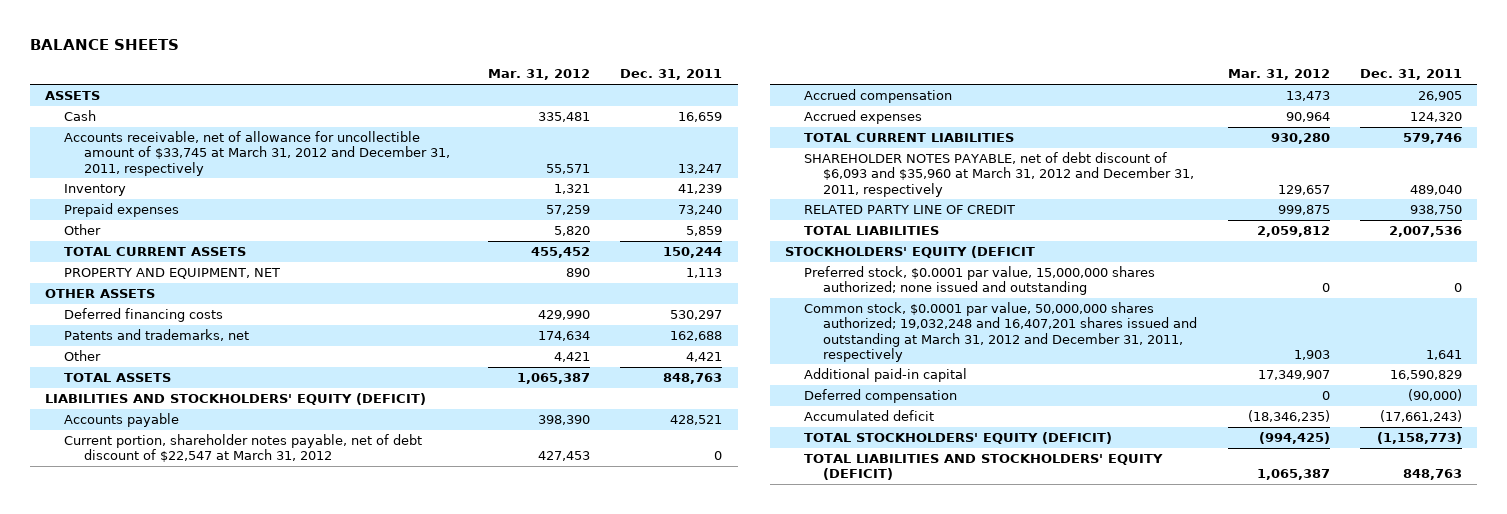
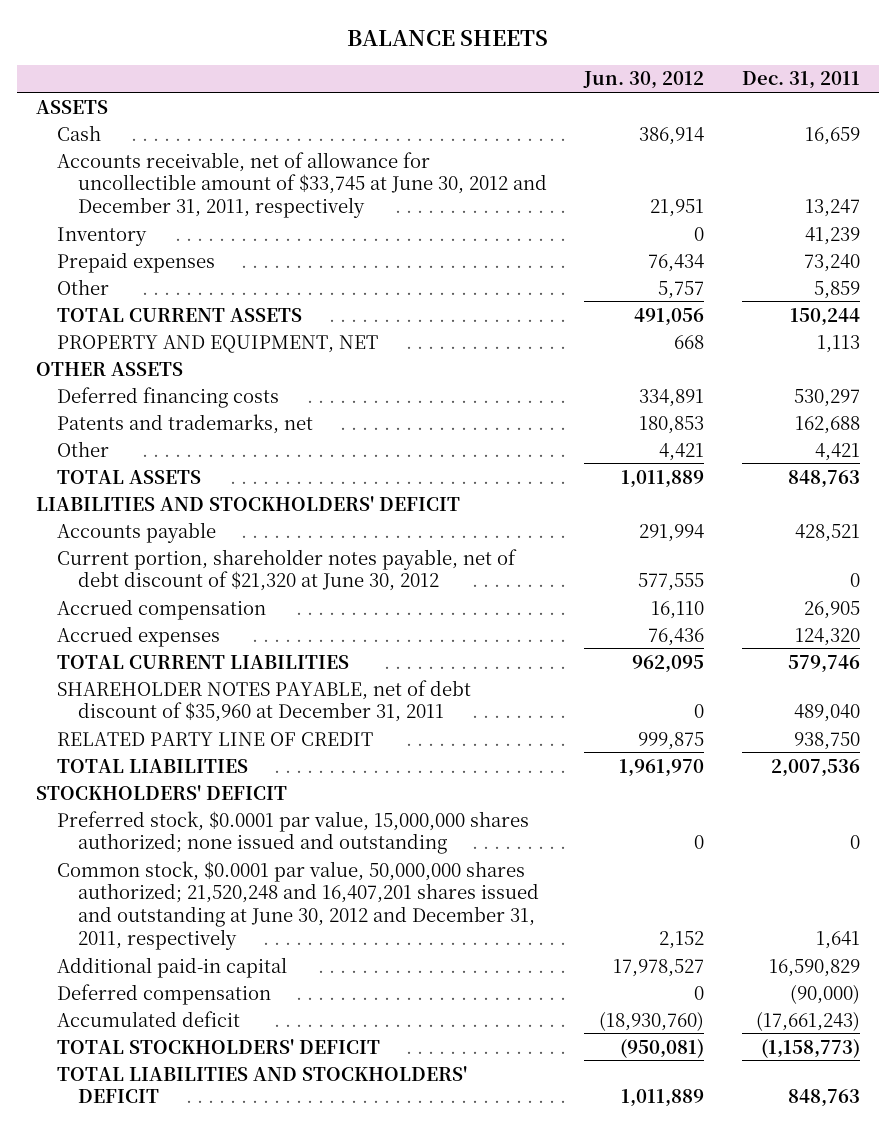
[487,69,590,81] Mar. 31, 2012 -> none
none -> [583,71,705,90] Jun. 30, 2012
[64,131,450,176] Accounts receivable, net of allowance for uncollectible amount of $33,745 at March 31, 2012 and December 31, 2011, respectively -> [56,151,547,218] Accounts receivable, net of allowance for uncollectible amount of $33,745 at June 30, 2012 and December 31, 2011, respectively
[45,393,427,406] LIABILITIES AND STOCKHOLDERS' EQUITY (DEFICIT) -> [35,495,460,511] LIABILITIES AND STOCKHOLDERS' DEFICIT
[64,434,423,463] Current portion, shareholder notes payable, net of debt discount of $22,547 at March 31, 2012 -> [56,548,517,592] Current portion, shareholder notes payable, net of debt discount of $21,320 at June 30, 2012
[804,152,1195,197] SHAREHOLDER NOTES PAYABLE, net of debt discount of $6,093 and $35,960 at March 31, 2012 and December 31, 2011, respectively -> [56,679,471,723] SHAREHOLDER NOTES PAYABLE, net of debt discount of $35,960 at December 31, 2011
[785,246,1036,259] STOCKHOLDERS' EQUITY (DEFICIT -> [35,784,287,800] STOCKHOLDERS' DEFICIT
[804,302,1198,362] Common stock, $0.0001 par value, 50,000,000 shares authorized; 19,032,248 and 16,407,201 shares issued and outstanding at March 31, 2012 and December 31, 2011, respectively -> [56,860,539,950] Common stock, $0.0001 par value, 50,000,000 shares authorized; 21,520,248 and 16,407,201 shares issued and outstanding at June 30, 2012 and December 31, 2011, respectively
[804,432,1113,445] TOTAL STOCKHOLDERS' EQUITY (DEFICIT) -> [56,1038,380,1054] TOTAL STOCKHOLDERS' DEFICIT
[804,454,1164,481] TOTAL LIABILITIES AND STOCKHOLDERS' EQUITY (DEFICIT) -> [56,1065,467,1104] TOTAL LIABILITIES AND STOCKHOLDERS' DEFICIT

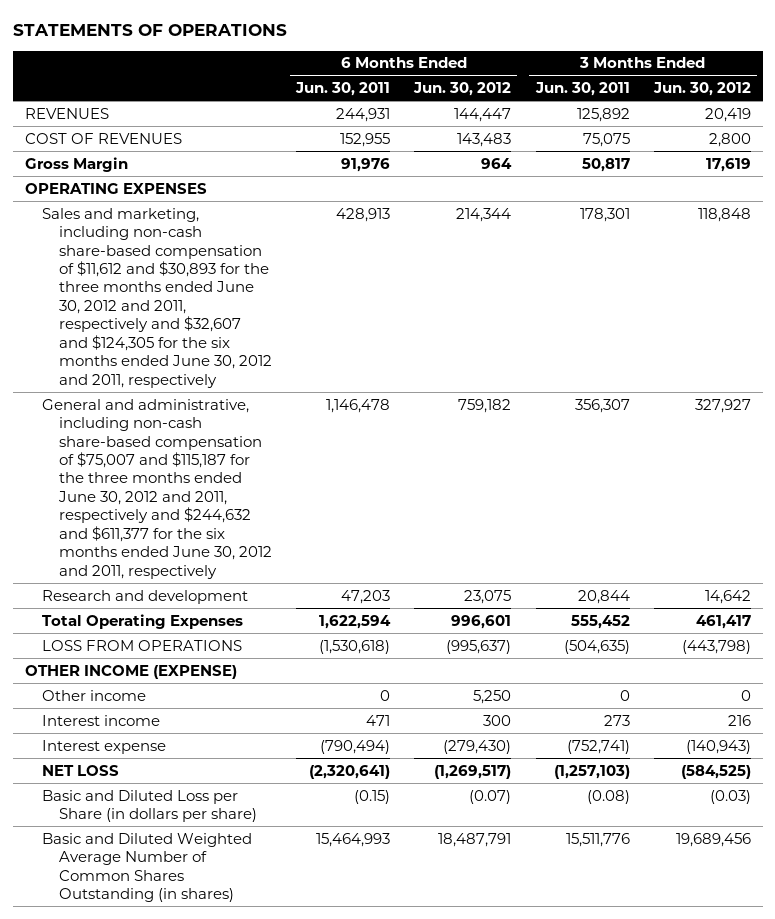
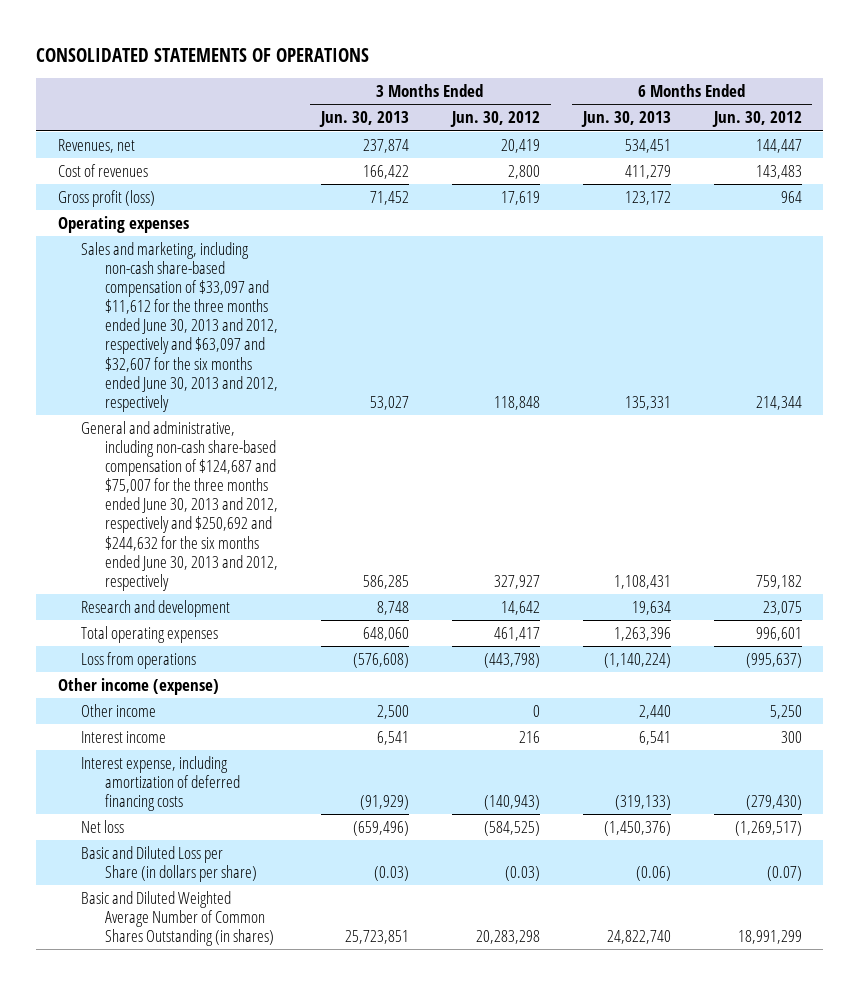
[12,23,287,36] STATEMENTS OF OPERATIONS -> [36,47,370,62] CONSOLIDATED STATEMENTS OF OPERATIONS
[295,81,391,96] Jun. 30, 2011 -> none
[534,81,630,96] Jun. 30, 2011 -> none
none -> [318,111,409,128] Jun. 30, 2013
none -> [580,111,671,128] Jun. 30, 2013
[24,107,109,119] REVENUES -> [57,138,135,153] Revenues, net
[24,132,182,144] COST OF REVENUES -> [57,163,148,177] Cost of revenues
[24,156,128,172] Gross Margin -> [57,189,155,207] Gross profit (loss)
[24,182,207,194] OPERATING EXPENSES -> [57,215,189,233] Operating expenses
[41,207,273,388] Sales and marketing, including non-cash share-based compensation of $11,612 and $30,893 for the three months ended June 30, 2012 and 2011, respectively and $32,607 and $124,305 for the six months ended June 30, 2012 and 2011, respectively -> [81,241,279,412] Sales and marketing, including non-cash share-based compensation of $33,097 and $11,612 for the three months ended June 30, 2013 and 2012, respectively and $63,097 and $32,607 for the six months ended June 30, 2013 and 2012, respectively
[41,398,273,579] General and administrative, including non-cash share-based compensation of $75,007 and $115,187 for the three months ended June 30, 2012 and 2011, respectively and $244,632 and $611,377 for the six months ended June 30, 2012 and 2011, respectively -> [81,420,279,591] General and administrative, including non-cash share-based compensation of $124,687 and $75,007 for the three months ended June 30, 2013 and 2012, respectively and $250,692 and $244,632 for the six months ended June 30, 2013 and 2012, respectively
[41,613,243,629] Total Operating Expenses -> [81,625,219,643] Total operating expenses
[41,639,242,651] LOSS FROM OPERATIONS -> [81,651,197,669] Loss from operations
[24,664,237,679] OTHER INCOME (EXPENSE) -> [57,677,219,695] Other income (expense)
[41,739,166,754] Interest expense -> [81,755,241,812] Interest expense, including amortization of deferred financing costs
[41,764,119,776] NET LOSS -> [81,819,125,833] Net loss
[438,832,512,847] 18,487,791 -> [737,930,802,945] 18,991,299
[675,832,751,847] 19,689,456 -> [475,930,540,945] 20,283,298

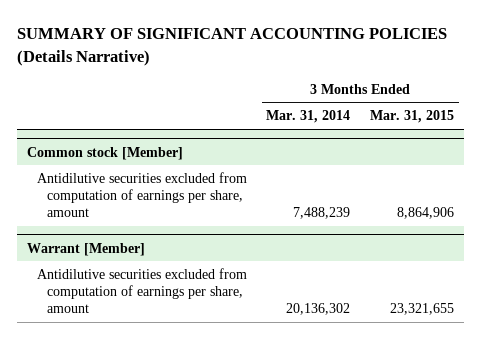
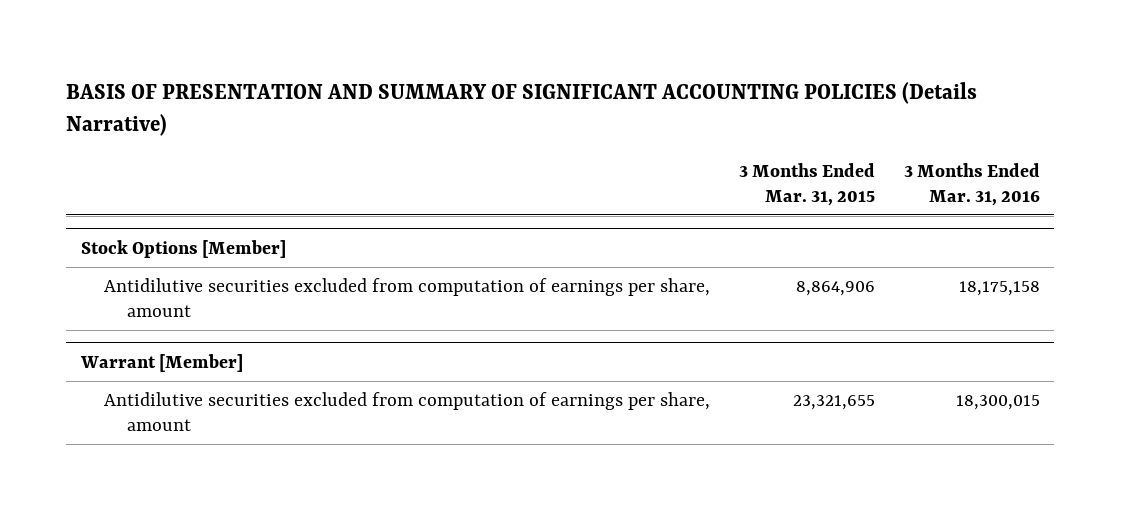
[17,28,448,66] SUMMARY OF SIGNIFICANT ACCOUNTING POLICIES (Details Narrative) -> [66,81,978,136] BASIS OF PRESENTATION AND SUMMARY OF SIGNIFICANT ACCOUNTING POLICIES (Details Narrative)
[266,110,351,124] Mar. 31, 2014 -> none
none -> [903,162,1040,206] 3 Months Ended Mar. 31, 2016
[26,146,183,160] Common stock [Member] -> [80,239,286,258] Stock Options [Member]

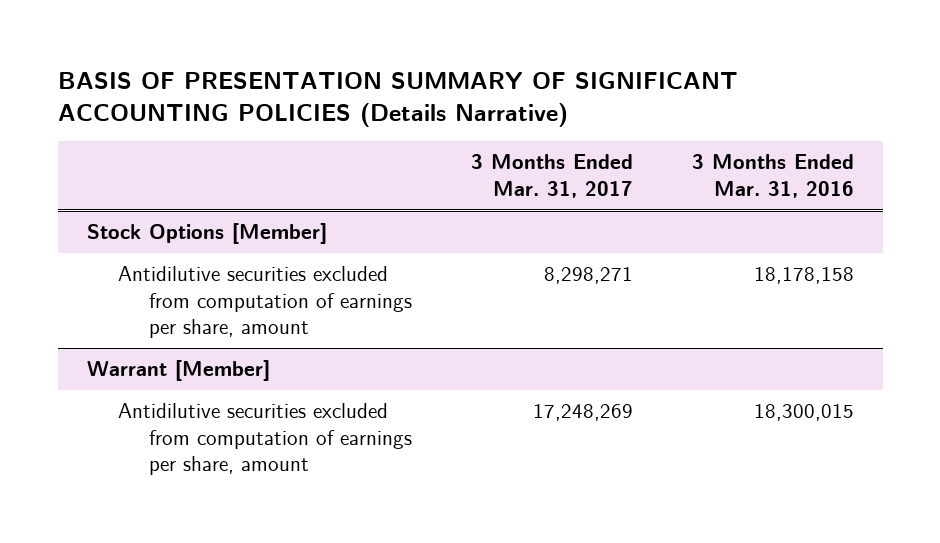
[66,81,978,136] BASIS OF PRESENTATION AND SUMMARY OF SIGNIFICANT ACCOUNTING POLICIES (Details Narrative) -> [57,72,738,127] BASIS OF PRESENTATION SUMMARY OF SIGNIFICANT ACCOUNTING POLICIES (Details Narrative)
[738,162,875,206] 3 Months Ended Mar. 31, 2015 -> none
none -> [470,154,633,198] 3 Months Ended Mar. 31, 2017
[958,281,1040,297] 18,175,158 -> [753,267,854,285] 18,178,158

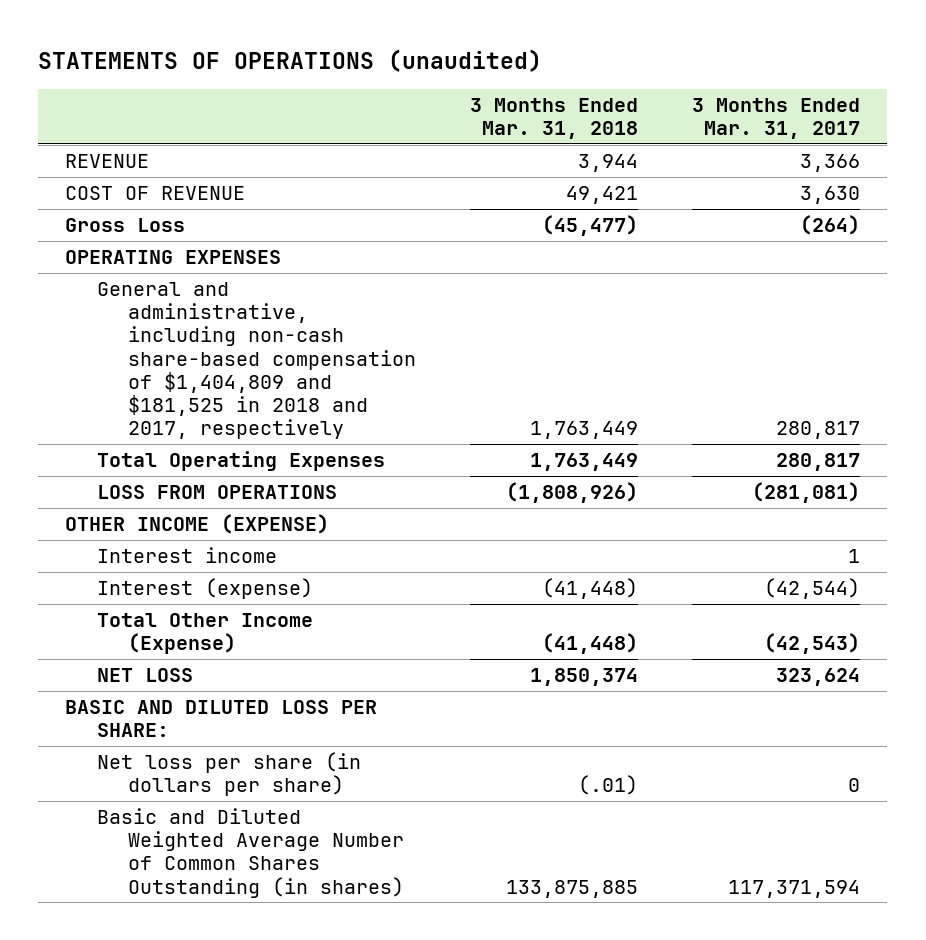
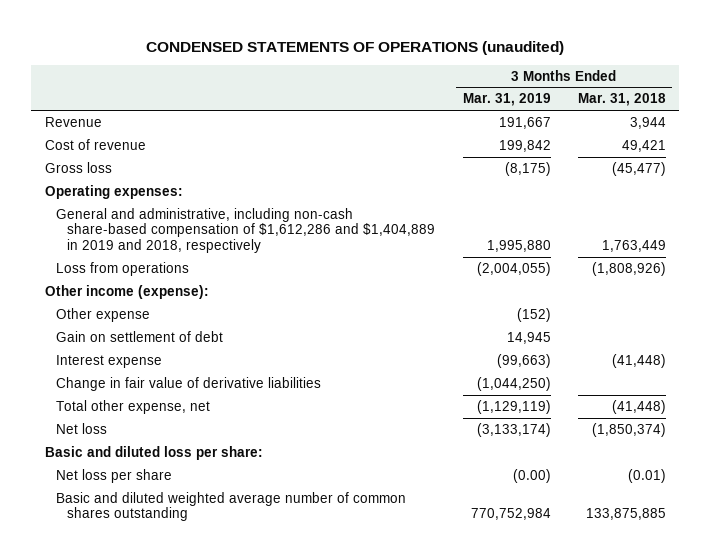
[38,49,543,73] STATEMENTS OF OPERATIONS (unaudited) -> [146,40,565,55] CONDENSED STATEMENTS OF OPERATIONS (unaudited)
[692,98,861,140] 3 Months Ended Mar. 31, 2017 -> none
none -> [462,93,551,107] Mar. 31, 2019
[96,451,385,472] Total Operating Expenses -> none
[96,547,277,564] Interest income -> none
[65,154,150,169] REVENUE -> [44,116,102,127] Revenue
[65,186,246,201] COST OF REVENUE -> [44,138,146,150] Cost of revenue
[65,218,186,233] Gross Loss -> [44,161,112,173] Gross loss
[65,250,282,265] OPERATING EXPENSES -> [44,184,183,199] Operating expenses:
[96,282,417,439] General and administrative, including non-cash share-based compensation of $1,404,809 and $181,525 in 2018 and 2017, respectively -> [56,207,436,253] General and administrative, including non-cash share-based compensation of $1,612,286 and $1,404,889 in 2019 and 2018, respectively
[96,485,337,500] LOSS FROM OPERATIONS -> [56,261,190,276] Loss from operations
[65,514,330,535] OTHER INCOME (EXPENSE) -> [44,284,209,299] Other income (expense):
none -> [56,307,151,322] Other expense
none -> [56,330,224,342] Gain on settlement of debt
[96,578,313,600] Interest (expense) -> [56,354,163,368] Interest expense
none -> [56,376,322,391] Change in fair value of derivative liabilities
[96,613,313,655] Total Other Income (Expense) -> [56,399,211,414] Total other expense, net
[96,668,193,683] NET LOSS -> [56,422,108,434] Net loss
[530,668,639,687] 1,850,374 -> [591,422,666,437] (1,850,374)
[65,700,378,738] BASIC AND DILUTED LOSS PER SHARE: -> [44,445,263,460] Basic and diluted loss per share:
[96,752,361,797] Net loss per share (in dollars per share) -> [56,468,173,483] Net loss per share
[578,775,639,796] (.01) -> [627,468,666,483] (0.01)
[96,808,405,898] Basic and Diluted Weighted Average Number of Common Shares Outstanding (in shares) -> [56,491,407,522] Basic and diluted weighted average number of common shares outstanding

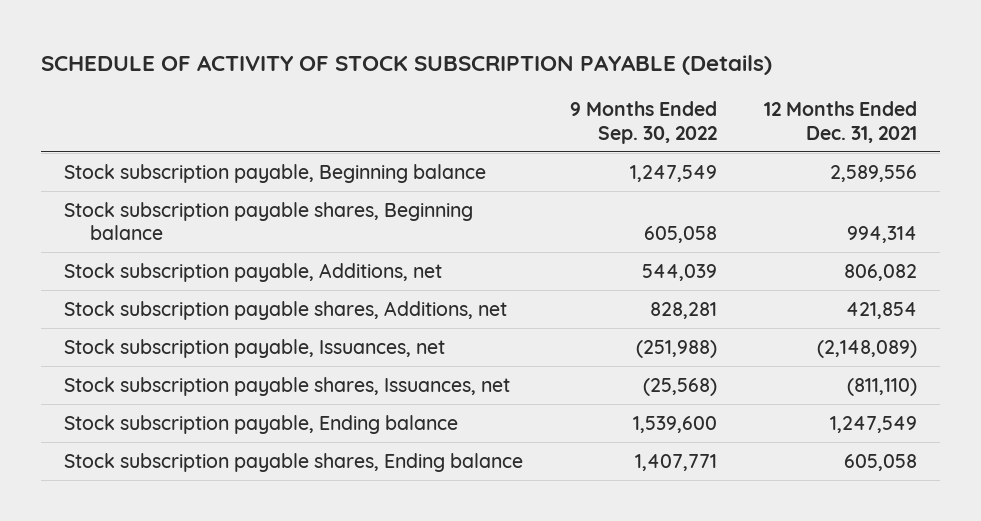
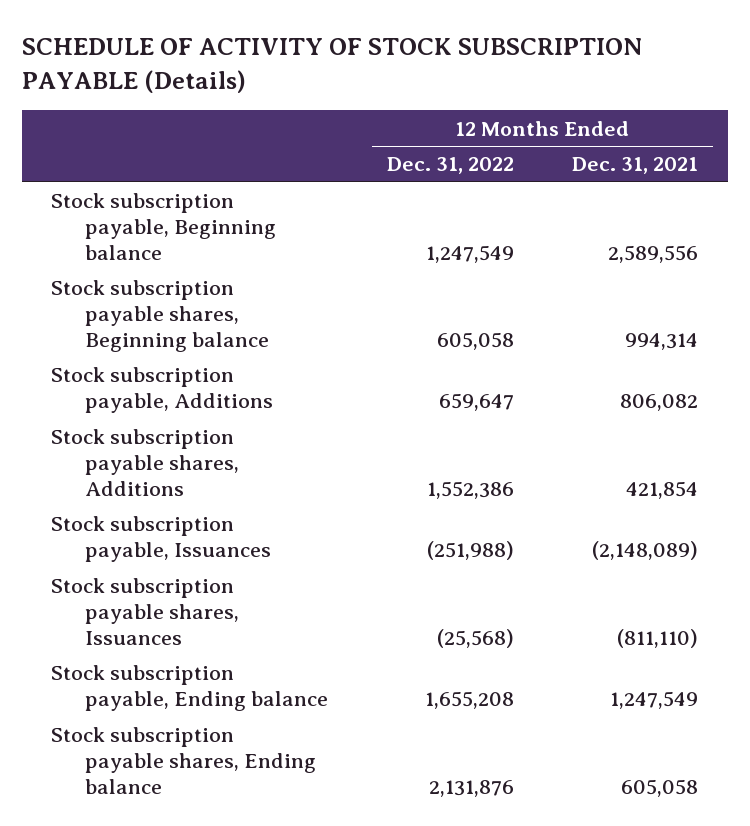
[569,101,717,144] 9 Months Ended Sep. 30, 2022 -> none
none -> [386,157,514,175] Dec. 31, 2022
[64,262,443,282] Stock subscription payable, Additions, net -> [51,367,273,414] Stock subscription payable, Additions
[64,300,508,320] Stock subscription payable shares, Additions, net -> [51,429,239,497] Stock subscription payable shares, Additions
[64,338,446,358] Stock subscription payable, Issuances, net -> [51,516,271,563] Stock subscription payable, Issuances
[64,376,511,396] Stock subscription payable shares, Issuances, net -> [51,578,239,646] Stock subscription payable shares, Issuances

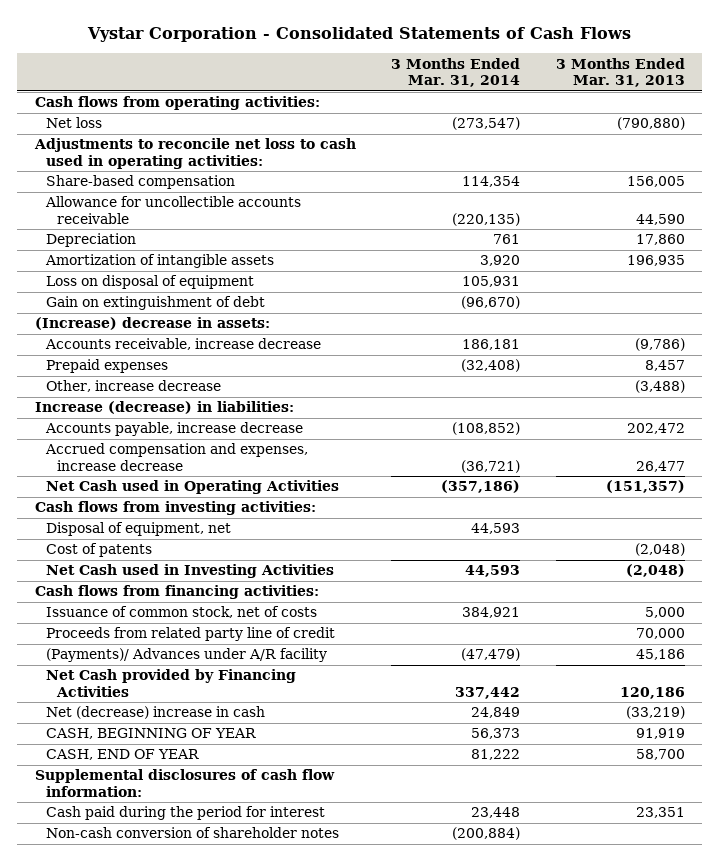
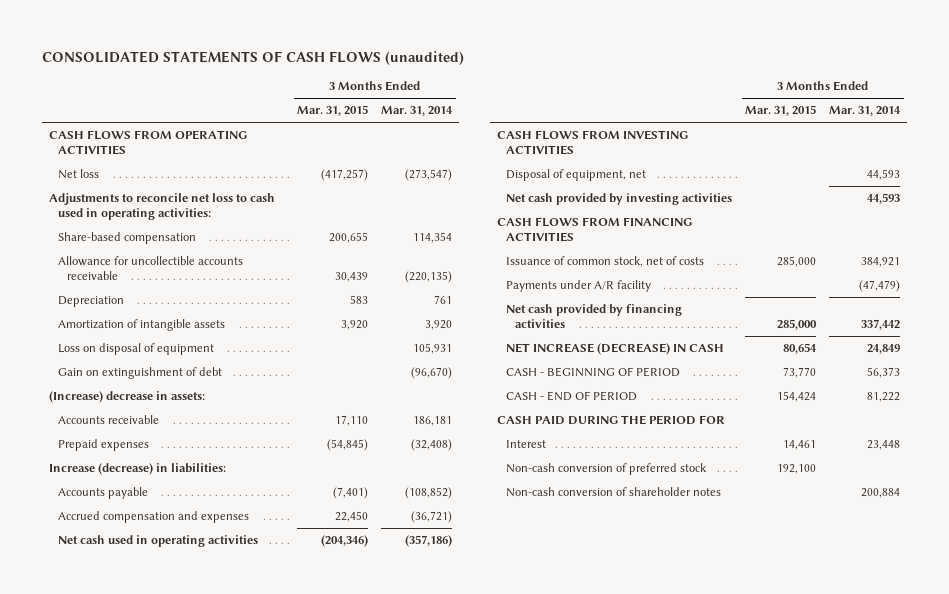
[86,27,631,43] Vystar Corporation - Consolidated Statements of Cash Flows -> [42,50,465,65] CONSOLIDATED STATEMENTS OF CASH FLOWS (unaudited)
[555,57,685,88] 3 Months Ended Mar. 31, 2013 -> none
none -> [297,105,369,117] Mar. 31, 2015
[35,96,321,111] Cash flows from operating activities: -> [48,130,247,156] CASH FLOWS FROM OPERATING ACTIVITIES
[45,338,322,351] Accounts receivable, increase decrease -> [57,415,159,425] Accounts receivable
[46,380,222,393] Other, increase decrease -> none
[45,422,304,437] Accounts payable, increase decrease -> [57,487,148,500] Accounts payable
[45,443,309,471] Accrued compensation and expenses, increase decrease -> [57,511,249,524] Accrued compensation and expenses
[46,480,340,495] Net Cash used in Operating Activities -> [57,535,258,548] Net cash used in operating activities
[35,501,317,516] Cash flows from investing activities: -> [496,130,688,156] CASH FLOWS FROM INVESTING ACTIVITIES
[46,543,153,558] Cost of patents -> none
[46,564,335,579] Net Cash used in Investing Activities -> [505,193,732,206] Net cash provided by investing activities
[35,585,320,600] Cash flows from financing activities: -> [496,217,692,243] CASH FLOWS FROM FINANCING ACTIVITIES
[46,627,336,642] Proceeds from related party line of credit -> none
[35,769,336,797] Supplemental disclosures of cash flow information: -> none
[46,648,328,663] (Payments)/ Advances under A/R facility -> [505,280,651,293] Payments under A/R facility
[46,669,297,697] Net Cash provided by Financing Activities -> [505,304,682,329] Net cash provided by financing activities
[46,706,266,720] Net (decrease) increase in cash -> [505,343,724,356] NET INCREASE (DECREASE) IN CASH
[46,728,257,740] CASH, BEGINNING OF YEAR -> [505,367,680,378] CASH - BEGINNING OF PERIOD
[46,749,200,761] CASH, END OF YEAR -> [505,391,637,402] CASH - END OF PERIOD
none -> [496,415,725,426] CASH PAID DURING THE PERIOD FOR
[46,806,326,821] Cash paid during the period for interest -> [505,440,546,449] Interest
none -> [505,463,707,476] Non-cash conversion of preferred stock
[452,827,521,841] (200,884) -> [861,488,901,499] 200,884

